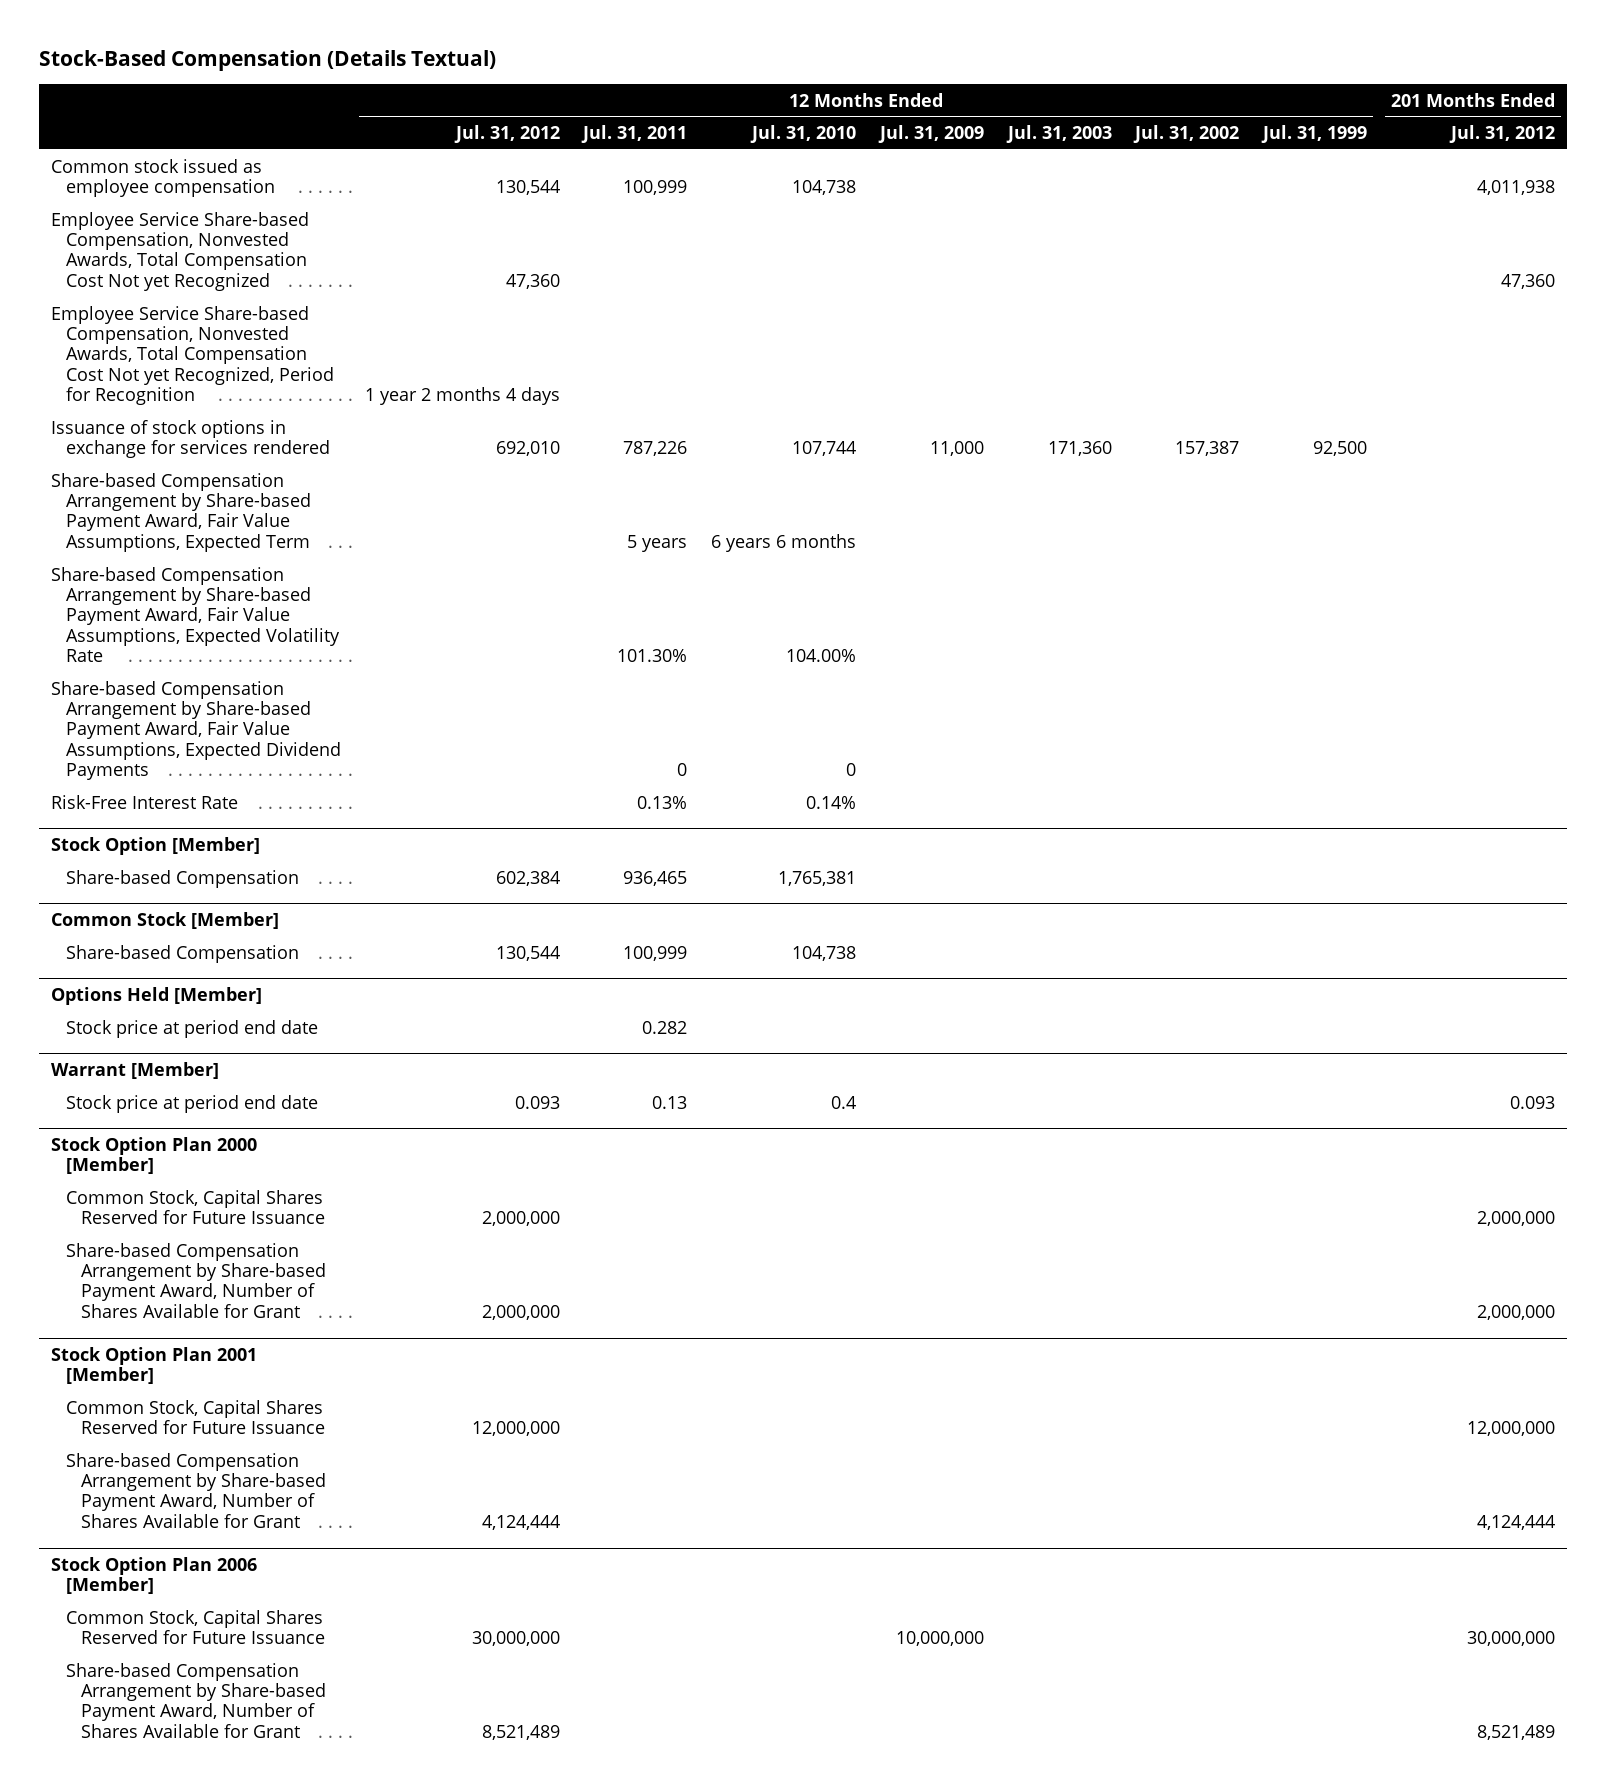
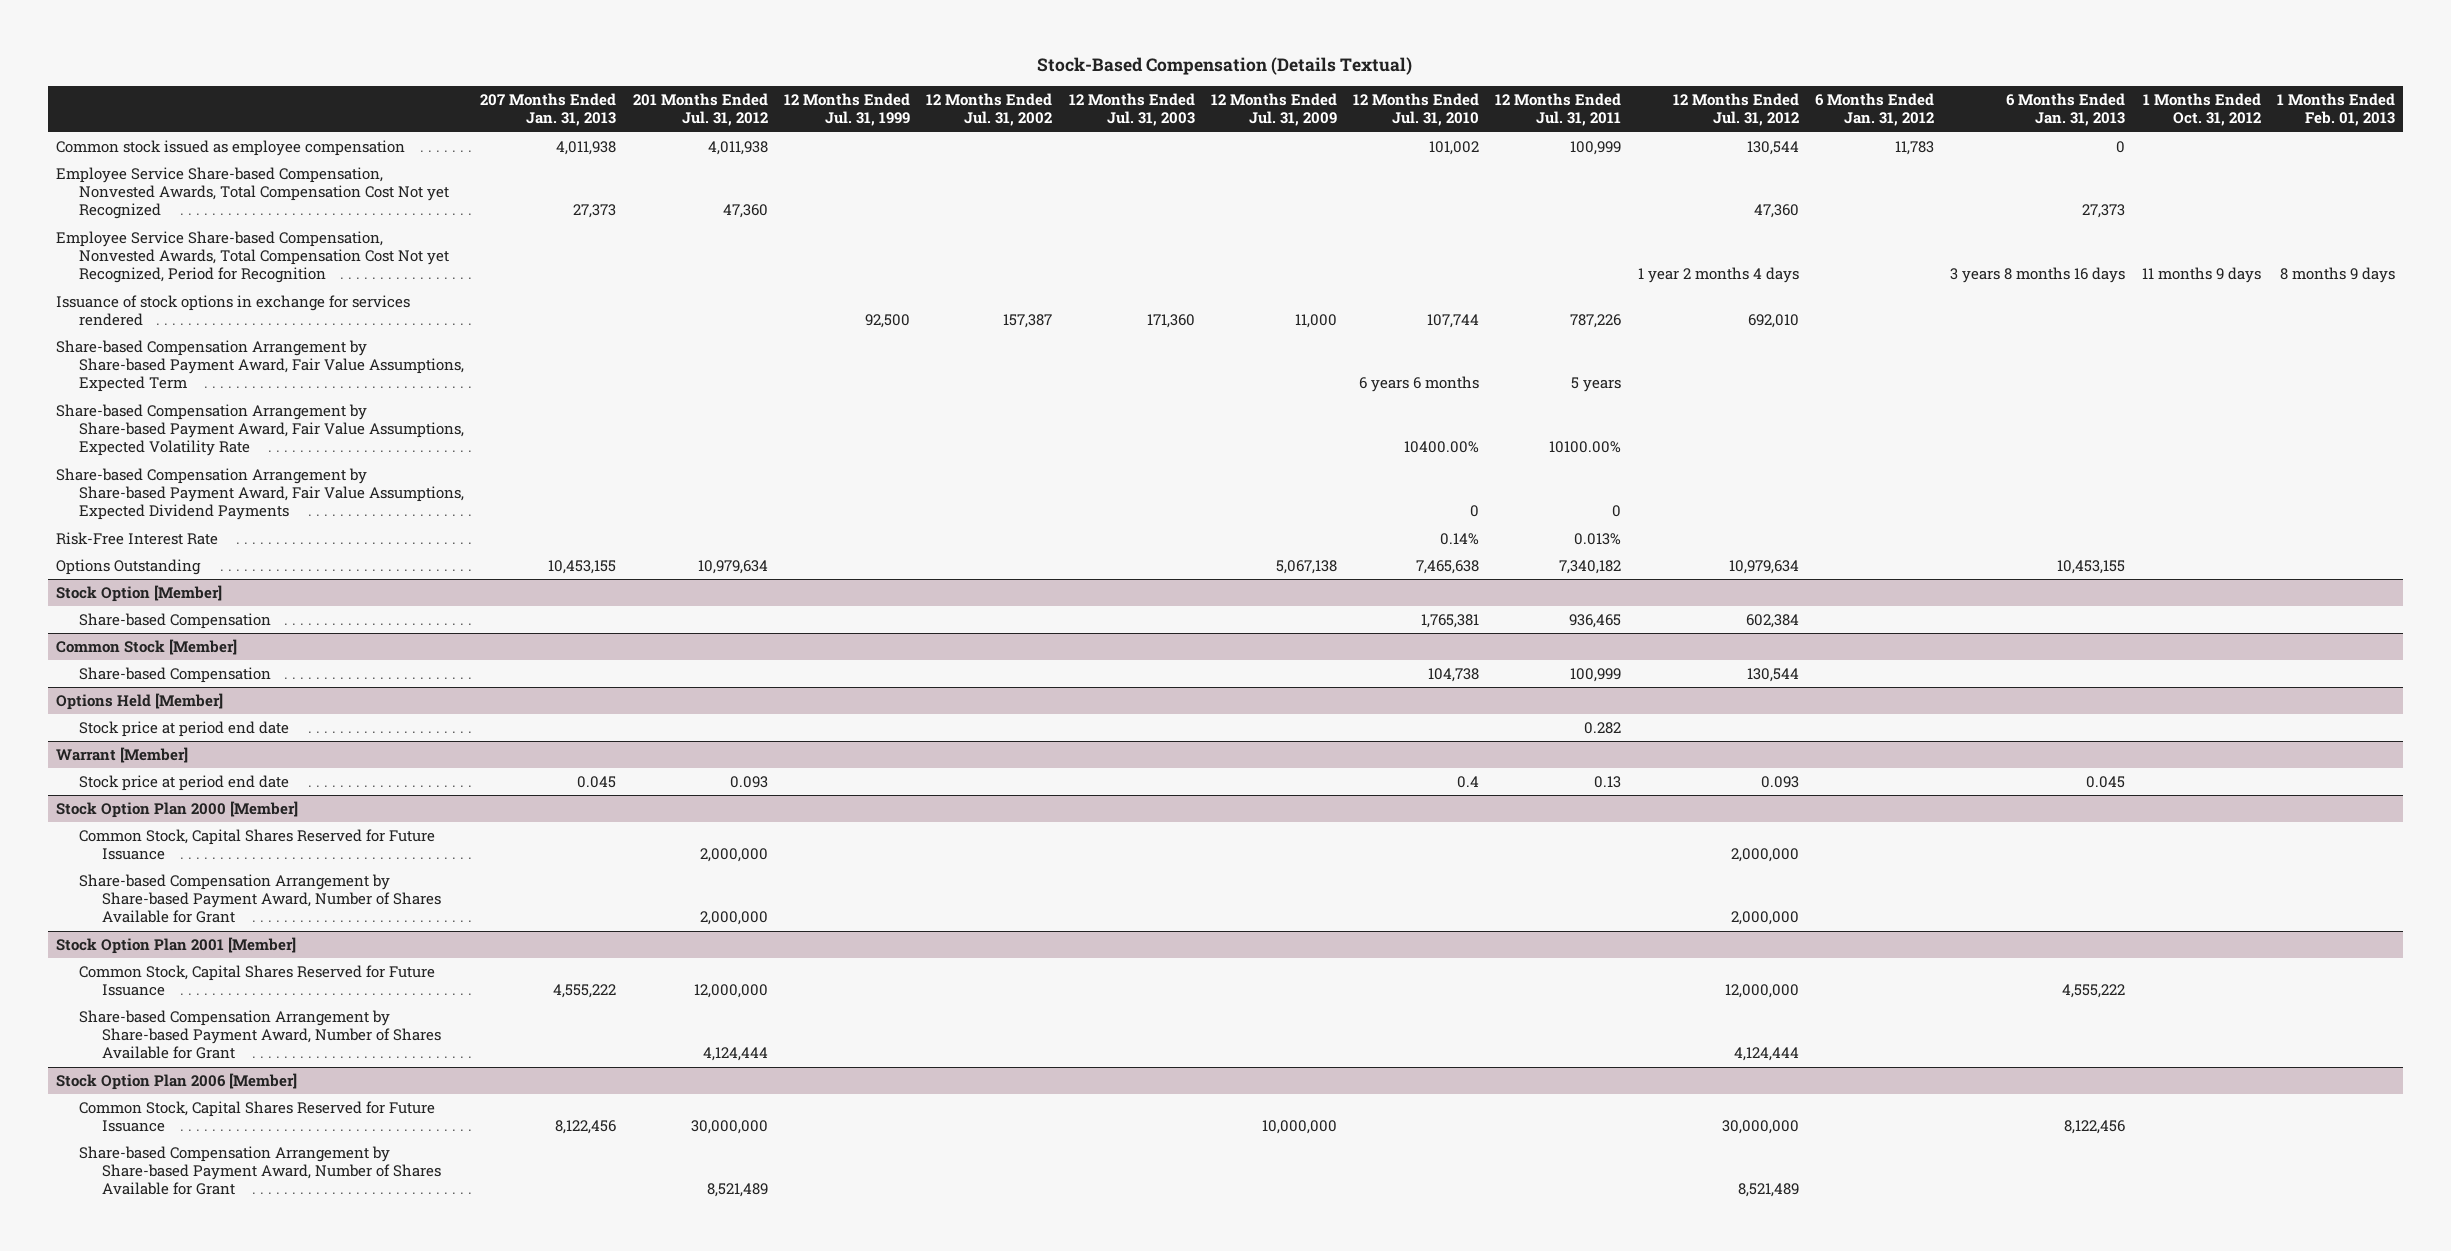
none -> [480,93,617,127] 207 Months Ended Jan. 31, 2013
none -> [1815,93,1935,127] 6 Months Ended Jan. 31, 2012
none -> [2006,93,2126,127] 6 Months Ended Jan. 31, 2013
none -> [2142,93,2261,127] 1 Months Ended Oct. 31, 2012
none -> [2276,93,2395,127] 1 Months Ended Feb. 01, 2013
[792,179,857,195] 104,738 -> [1429,141,1480,156] 101,002
[617,649,688,663] 101.30% -> [1549,441,1622,454] 10100.00%
[786,649,857,663] 104.00% -> [1404,441,1480,454] 10400.00%
[637,795,688,809] 0.13% -> [1574,533,1622,546] 0.013%
none -> [55,559,201,576] Options Outstanding

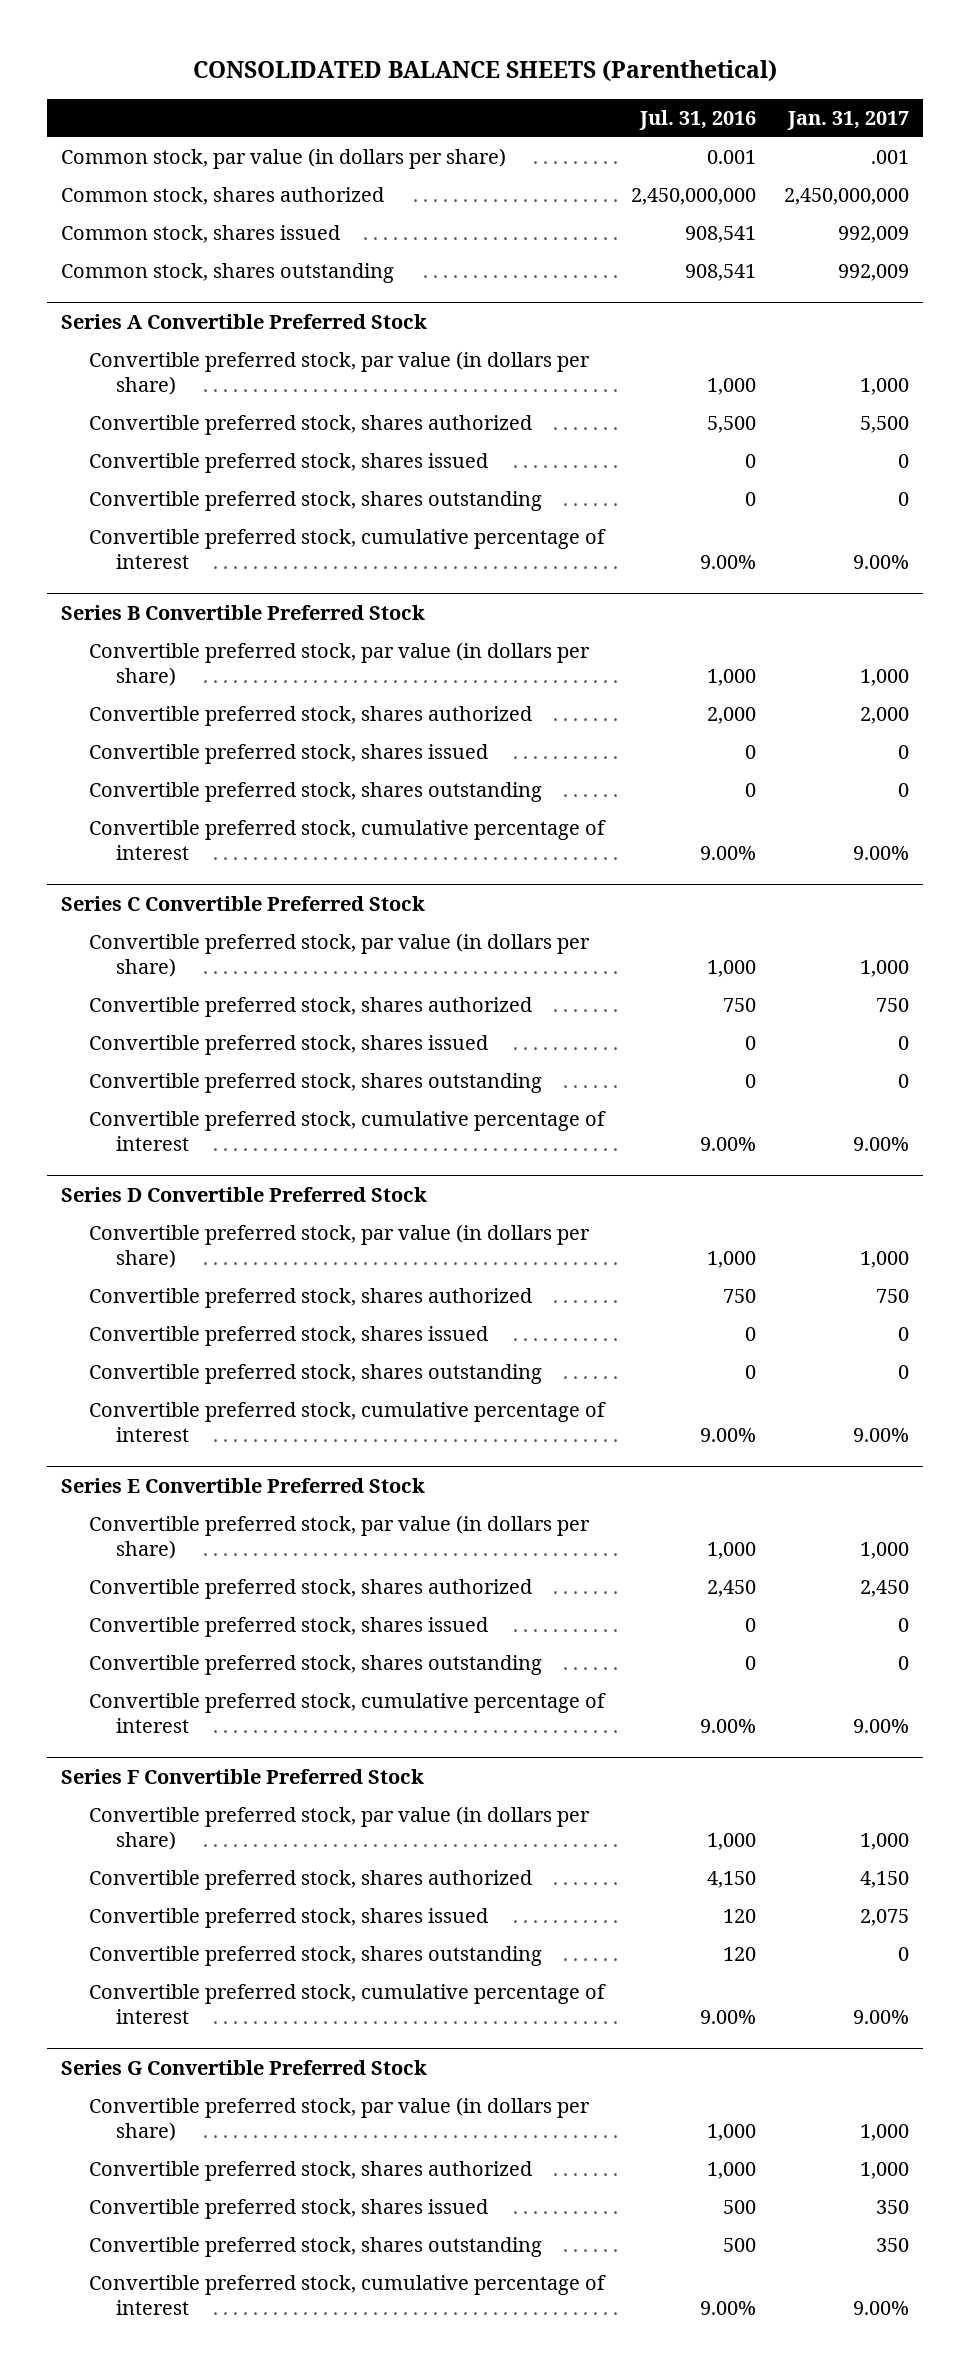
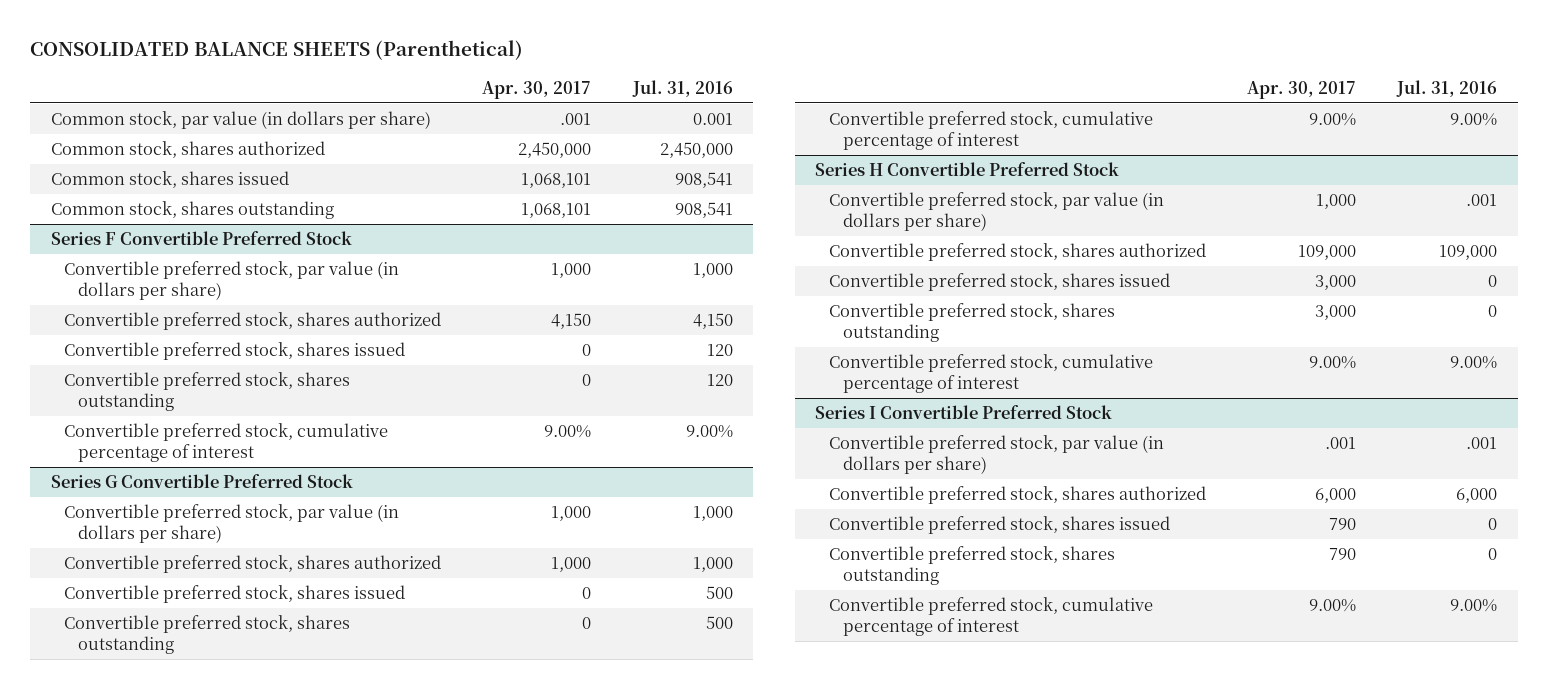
[786,110,909,130] Jan. 31, 2017 -> none
none -> [482,80,592,99] Apr. 30, 2017
[631,188,757,206] 2,450,000,000 -> [659,142,733,159] 2,450,000
[61,313,428,329] Series A Convertible Preferred Stock -> none
[88,351,590,396] Convertible preferred stock, par value (in dollars per share) -> none
[88,415,532,436] Convertible preferred stock, shares authorized -> none
[88,453,488,474] Convertible preferred stock, shares issued -> none
[88,491,542,512] Convertible preferred stock, shares outstanding -> none
[88,529,606,570] Convertible preferred stock, cumulative percentage of interest -> none
[61,604,426,620] Series B Convertible Preferred Stock -> none
[88,642,590,687] Convertible preferred stock, par value (in dollars per share) -> none
[88,706,532,727] Convertible preferred stock, shares authorized -> none
[88,744,488,765] Convertible preferred stock, shares issued -> none
[88,782,542,803] Convertible preferred stock, shares outstanding -> none
[88,820,606,861] Convertible preferred stock, cumulative percentage of interest -> none
[61,895,426,911] Series C Convertible Preferred Stock -> none
[88,933,590,978] Convertible preferred stock, par value (in dollars per share) -> none
[88,997,532,1018] Convertible preferred stock, shares authorized -> none
[88,1035,488,1056] Convertible preferred stock, shares issued -> none
[88,1073,542,1094] Convertible preferred stock, shares outstanding -> none
[88,1111,606,1152] Convertible preferred stock, cumulative percentage of interest -> none
[61,1186,428,1202] Series D Convertible Preferred Stock -> none
[88,1224,590,1269] Convertible preferred stock, par value (in dollars per share) -> none
[88,1288,532,1309] Convertible preferred stock, shares authorized -> none
[88,1326,488,1347] Convertible preferred stock, shares issued -> none
[88,1364,542,1385] Convertible preferred stock, shares outstanding -> none
[88,1402,606,1443] Convertible preferred stock, cumulative percentage of interest -> none
[61,1477,426,1493] Series E Convertible Preferred Stock -> none
[88,1515,590,1560] Convertible preferred stock, par value (in dollars per share) -> none
[88,1579,532,1600] Convertible preferred stock, shares authorized -> none
[88,1617,488,1638] Convertible preferred stock, shares issued -> none
[88,1655,542,1676] Convertible preferred stock, shares outstanding -> none
[88,1693,606,1734] Convertible preferred stock, cumulative percentage of interest -> none
none -> [815,162,1120,177] Series H Convertible Preferred Stock
none -> [828,192,1164,232] Convertible preferred stock, par value (in dollars per share)
none -> [828,243,1206,262] Convertible preferred stock, shares authorized
none -> [828,273,1170,292] Convertible preferred stock, shares issued
none -> [828,303,1115,343] Convertible preferred stock, shares outstanding
none -> [828,354,1153,394] Convertible preferred stock, cumulative percentage of interest
none -> [815,405,1113,420] Series I Convertible Preferred Stock
none -> [828,435,1164,475] Convertible preferred stock, par value (in dollars per share)
none -> [828,486,1206,505] Convertible preferred stock, shares authorized
none -> [828,516,1170,535] Convertible preferred stock, shares issued
none -> [828,546,1115,586] Convertible preferred stock, shares outstanding
none -> [828,597,1153,637] Convertible preferred stock, cumulative percentage of interest

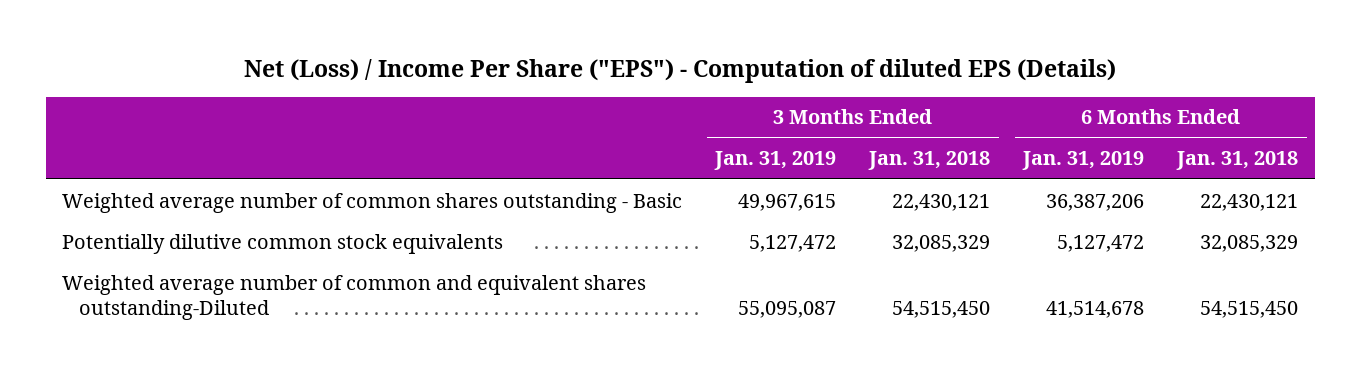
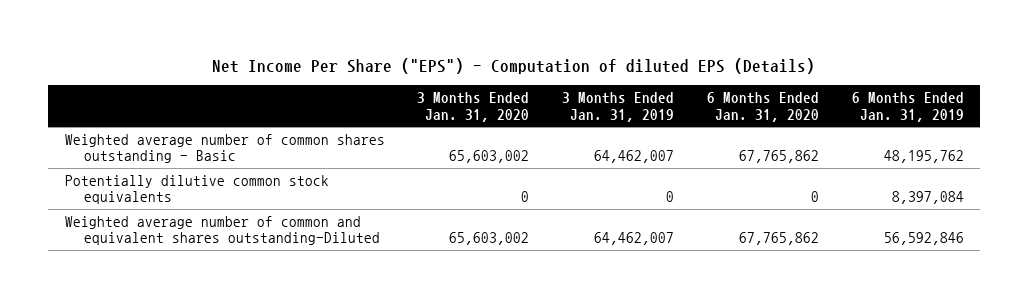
[244,58,1117,83] Net (Loss) / Income Per Share ("EPS") - Computation of diluted EPS (Details) -> [212,57,816,74] Net Income Per Share ("EPS") - Computation of diluted EPS (Details)
[868,151,991,171] Jan. 31, 2018 -> none
[1176,151,1299,171] Jan. 31, 2018 -> none
none -> [417,91,530,122] 3 Months Ended Jan. 31, 2020
none -> [707,91,820,122] 6 Months Ended Jan. 31, 2020
[738,193,837,211] 49,967,615 -> [594,150,675,164] 64,462,007
[1046,193,1145,211] 36,387,206 -> [883,150,964,164] 48,195,762
[749,234,837,252] 5,127,472 -> [666,191,675,203] 0
[1057,234,1145,252] 5,127,472 -> [891,191,964,205] 8,397,084
[738,301,837,319] 55,095,087 -> [594,232,675,246] 64,462,007
[1046,301,1145,319] 41,514,678 -> [883,232,964,246] 56,592,846

